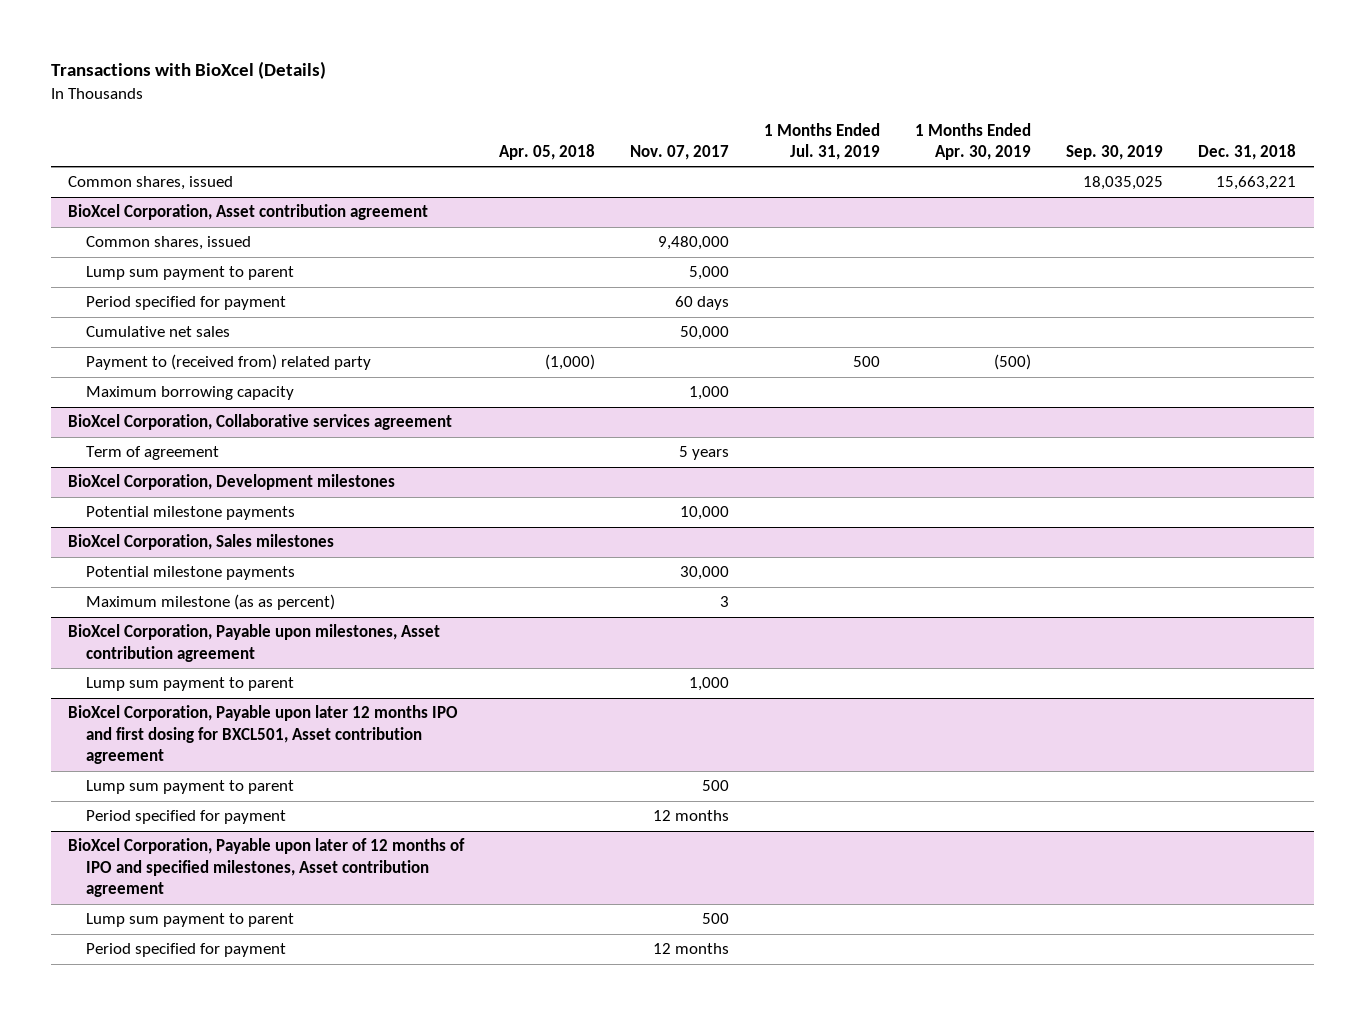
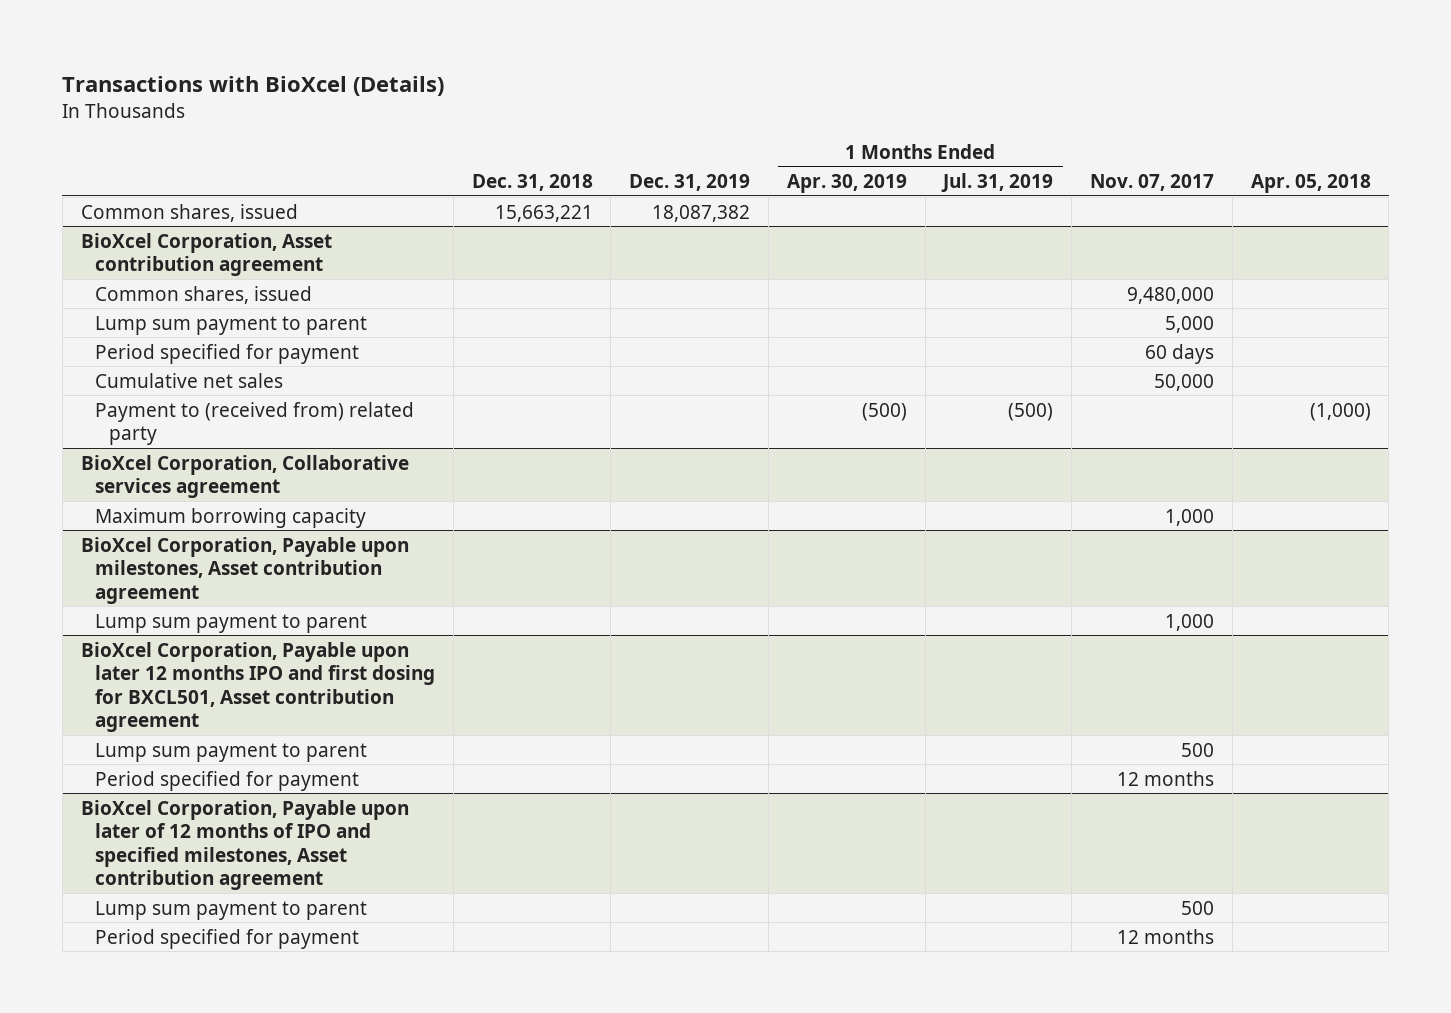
[1066,144,1164,160] Sep. 30, 2019 -> none
none -> [629,174,751,192] Dec. 31, 2019
[86,386,295,401] Maximum borrowing capacity -> none
[853,356,881,368] 500 -> [1008,402,1054,421] (500)
[86,446,220,461] Term of agreement -> none
[68,474,396,491] BioXcel Corporation, Development milestones -> none
[86,506,296,521] Potential milestone payments -> none
[68,534,335,551] BioXcel Corporation, Sales milestones -> none
[86,566,296,581] Potential milestone payments -> none
[86,594,336,611] Maximum milestone (as as percent) -> none
none -> [94,507,366,528] Maximum borrowing capacity

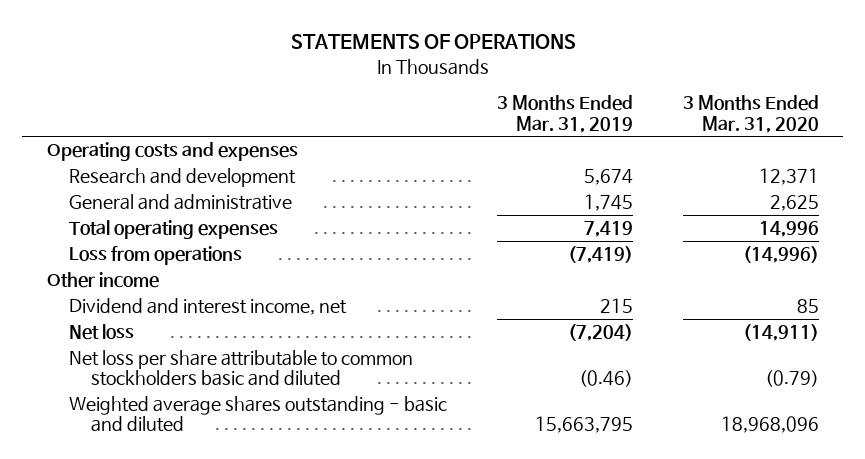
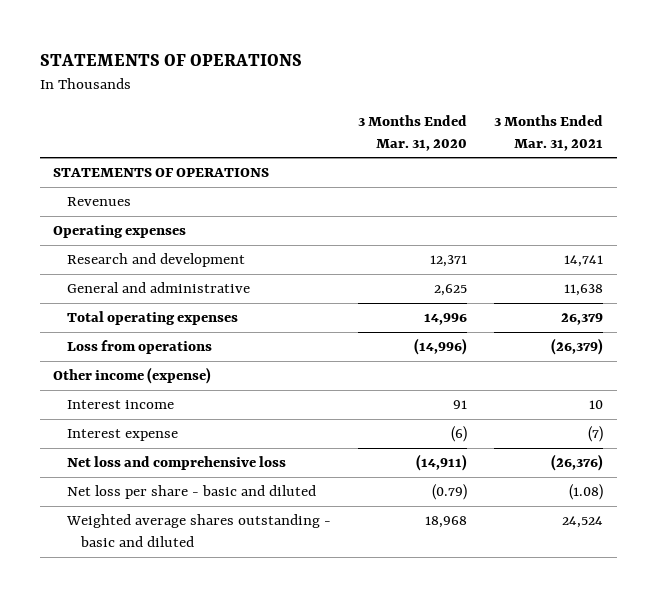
[496,95,633,133] 3 Months Ended Mar. 31, 2019 -> none
none -> [494,114,604,152] 3 Months Ended Mar. 31, 2021
none -> [53,168,270,178] STATEMENTS OF OPERATIONS
none -> [67,197,132,207] Revenues
[46,142,298,162] Operating costs and expenses -> [53,225,187,239] Operating expenses
[68,298,347,316] Dividend and interest income, net -> none
[46,272,159,289] Other income -> [53,367,212,385] Other income (expense)
none -> [67,400,175,410] Interest income
none -> [67,429,179,442] Interest expense
[68,324,134,341] Net loss -> [67,456,287,471] Net loss and comprehensive loss
[68,350,413,387] Net loss per share attributable to common stockholders basic and diluted -> [67,485,317,500] Net loss per share - basic and diluted
[720,416,819,434] 18,968,096 -> [425,516,468,529] 18,968

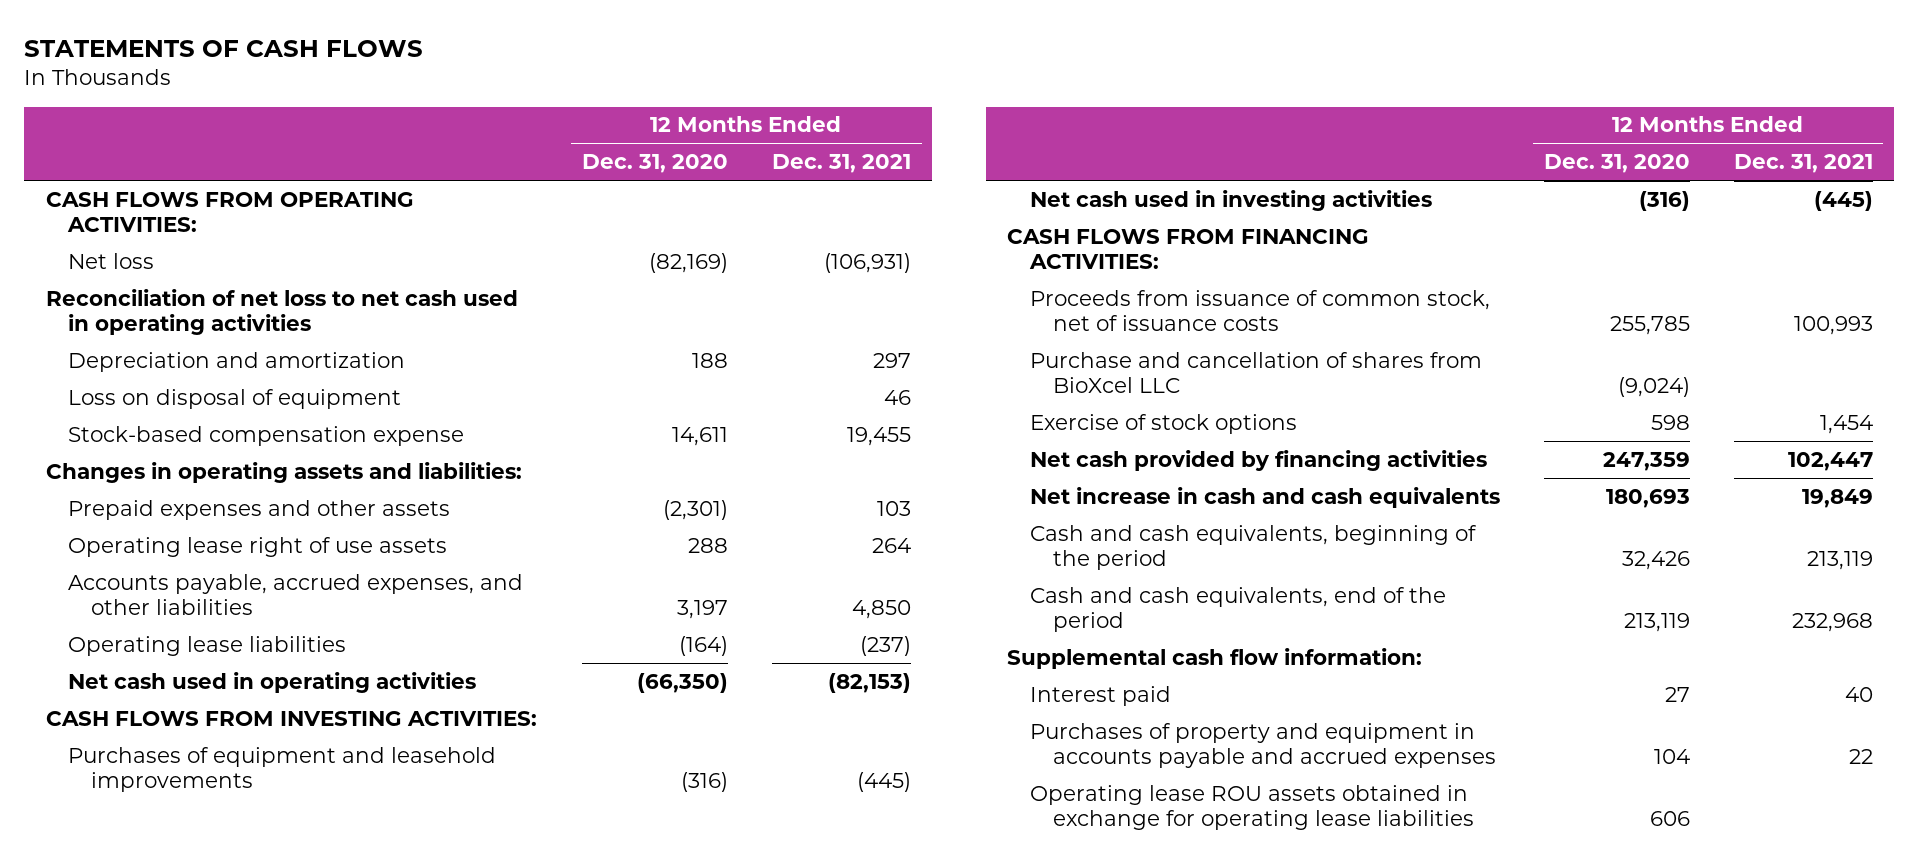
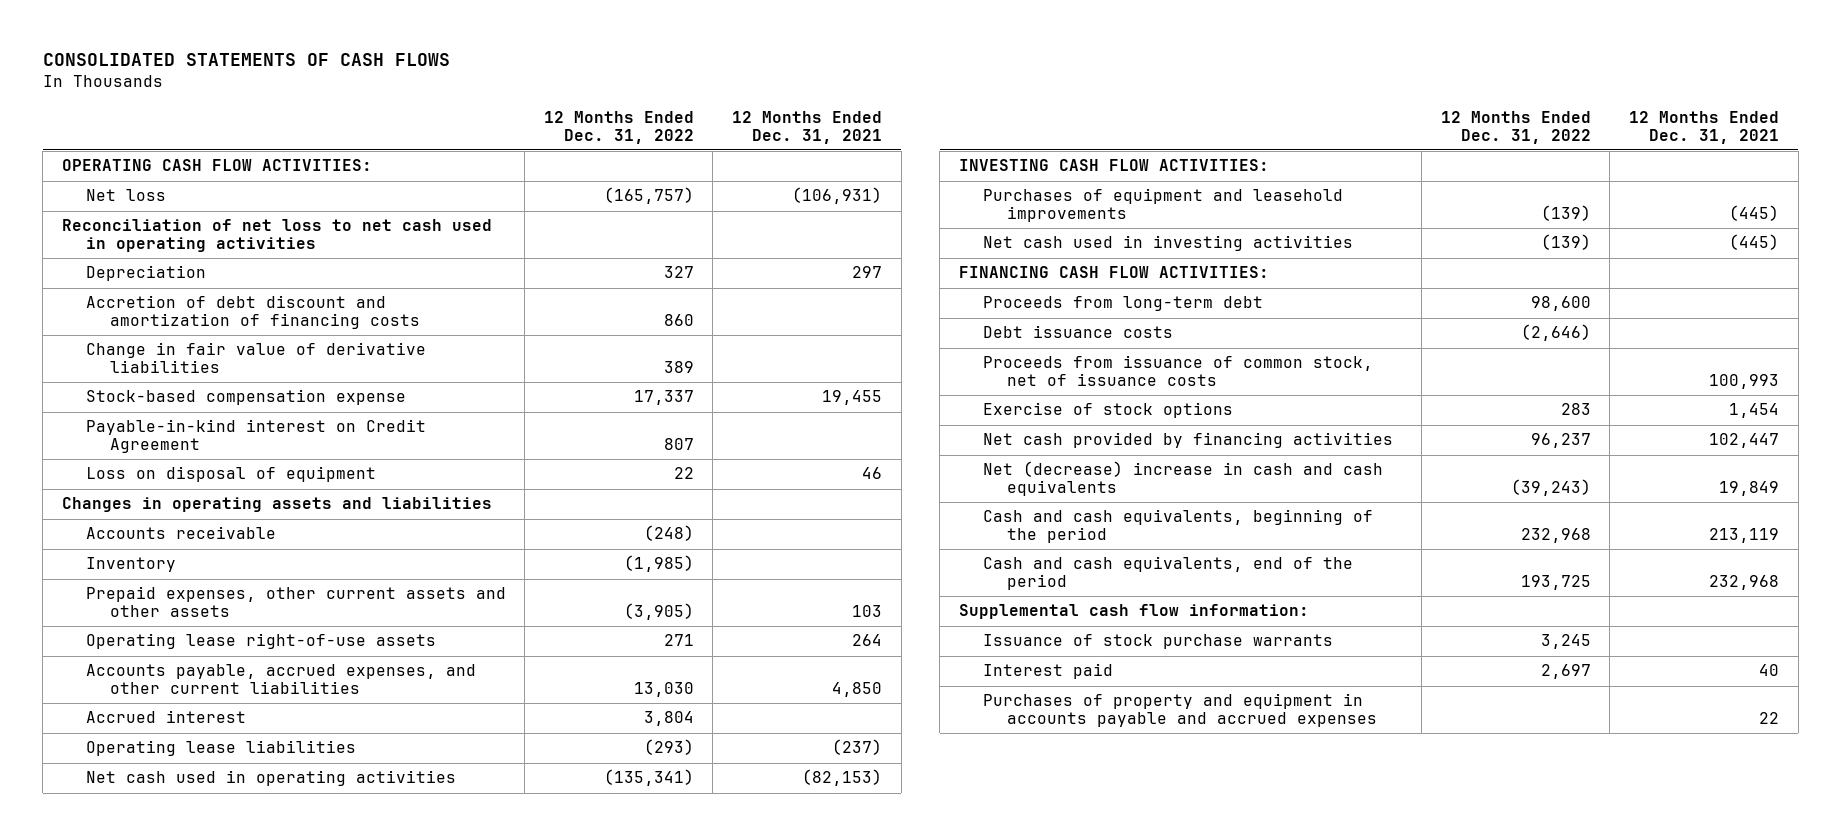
[23,39,423,57] STATEMENTS OF CASH FLOWS -> [42,53,450,67] CONSOLIDATED STATEMENTS OF CASH FLOWS
[581,154,728,174] Dec. 31, 2020 -> none
none -> [543,110,694,144] 12 Months Ended Dec. 31, 2022
[45,191,414,232] CASH FLOWS FROM OPERATING ACTIVITIES: -> [61,159,372,172] OPERATING CASH FLOW ACTIVITIES:
[68,351,406,372] Depreciation and amortization -> [85,265,206,282] Depreciation
none -> [85,295,420,330] Accretion of debt discount and amortization of financing costs
none -> [85,342,426,374] Change in fair value of derivative liabilities
none -> [85,419,426,454] Payable-in-kind interest on Credit Agreement
[68,388,402,409] Loss on disposal of equipment -> [85,466,376,483] Loss on disposal of equipment
[45,461,522,483] Changes in operating assets and liabilities: -> [61,497,492,513] Changes in operating assets and liabilities
none -> [85,526,276,540] Accounts receivable
none -> [85,557,176,573] Inventory
[68,499,451,520] Prepaid expenses and other assets -> [85,586,506,618] Prepaid expenses, other current assets and other assets
[68,536,448,557] Operating lease right of use assets -> [85,633,436,650] Operating lease right-of-use assets
[68,573,524,615] Accounts payable, accrued expenses, and other liabilities -> [85,664,476,695] Accounts payable, accrued expenses, and other current liabilities
none -> [85,710,246,724] Accrued interest
[45,710,537,726] CASH FLOWS FROM INVESTING ACTIVITIES: -> [958,159,1269,172] INVESTING CASH FLOW ACTIVITIES:
[1007,228,1370,269] CASH FLOWS FROM FINANCING ACTIVITIES: -> [958,266,1269,279] FINANCING CASH FLOW ACTIVITIES:
none -> [982,296,1263,312] Proceeds from long-term debt
none -> [982,325,1173,339] Debt issuance costs
[1030,351,1483,393] Purchase and cancellation of shares from BioXcel LLC -> none
[1030,486,1501,508] Net increase in cash and cash equivalents -> [982,461,1383,497] Net (decrease) increase in cash and cash equivalents
none -> [982,634,1333,650] Issuance of stock purchase warrants
[1030,784,1474,830] Operating lease ROU assets obtained in exchange for operating lease liabilities -> none

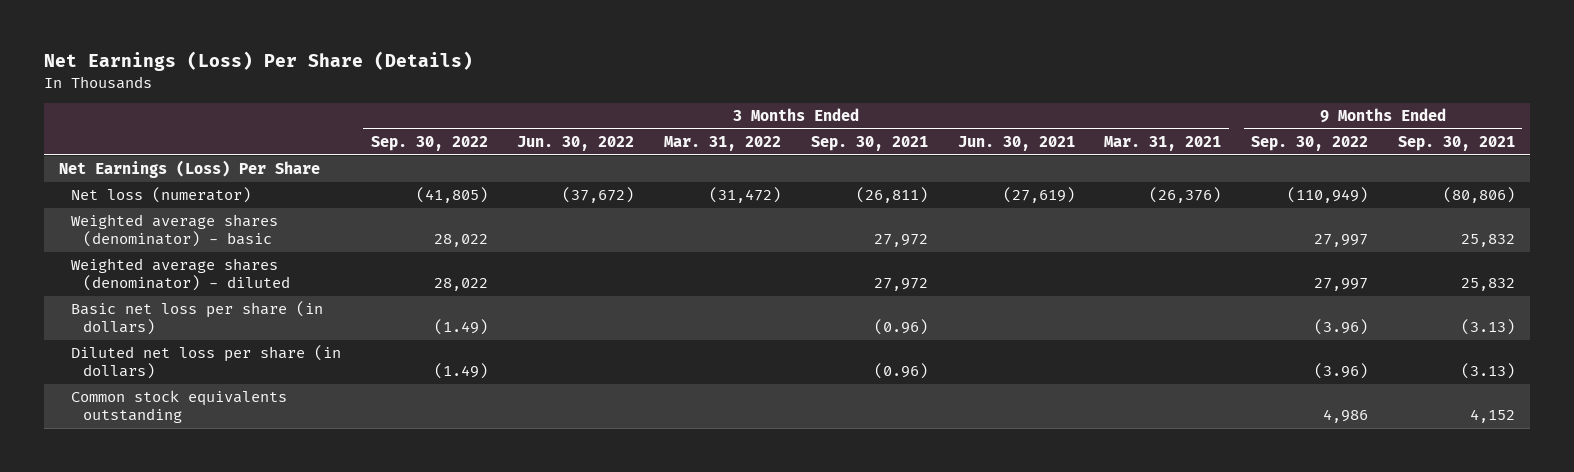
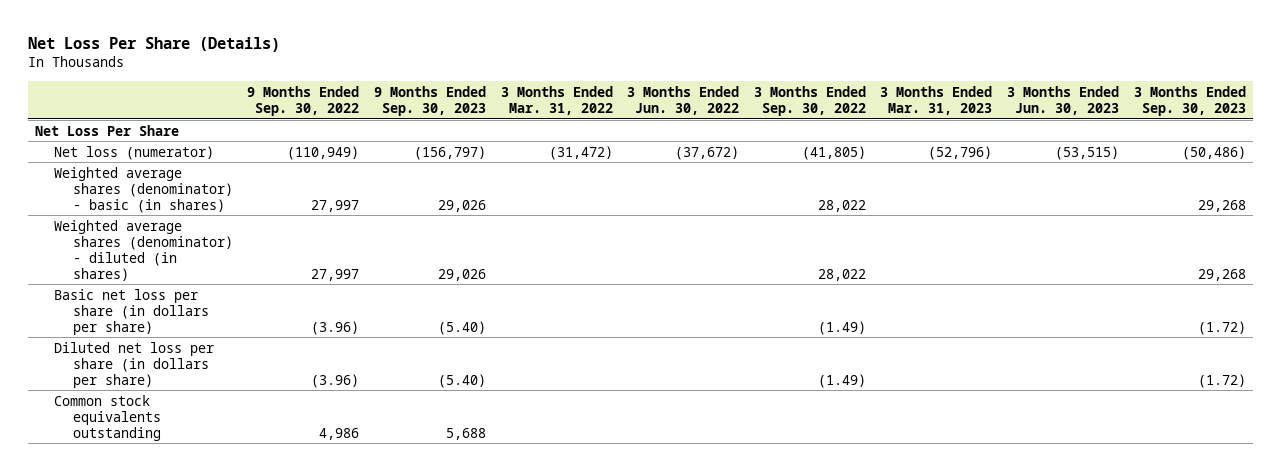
[44,51,474,72] Net Earnings (Loss) Per Share (Details) -> [27,37,280,53] Net Loss Per Share (Details)
[810,135,928,151] Sep. 30, 2021 -> none
[957,135,1075,151] Jun. 30, 2021 -> none
[1104,135,1222,151] Mar. 31, 2021 -> none
[1397,135,1515,151] Sep. 30, 2021 -> none
none -> [374,85,487,116] 9 Months Ended Sep. 30, 2023
none -> [880,85,993,115] 3 Months Ended Mar. 31, 2023
none -> [1007,85,1120,115] 3 Months Ended Jun. 30, 2023
none -> [1133,85,1246,116] 3 Months Ended Sep. 30, 2023
[58,160,320,179] Net Earnings (Loss) Per Share -> [35,124,180,136] Net Loss Per Share
[70,214,278,248] Weighted average shares (denominator) - basic -> [53,166,233,213] Weighted average shares (denominator) - basic (in shares)
[70,258,291,292] Weighted average shares (denominator) - diluted -> [53,219,233,281] Weighted average shares (denominator) - diluted (in shares)
[70,301,323,336] Basic net loss per share (in dollars) -> [53,288,209,335] Basic net loss per share (in dollars per share)
[70,345,341,380] Diluted net loss per share (in dollars) -> [53,341,214,388] Diluted net loss per share (in dollars per share)

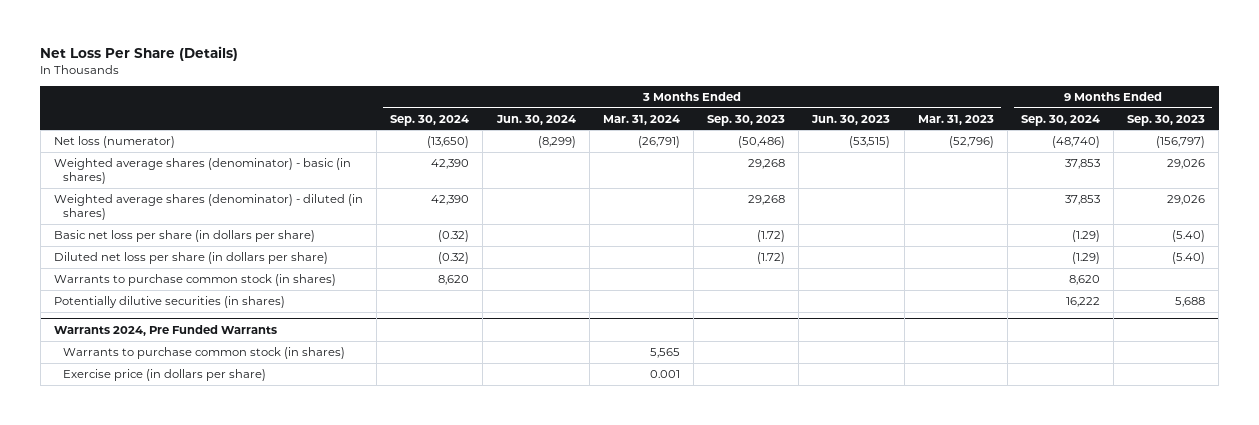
[247,85,360,116] 9 Months Ended Sep. 30, 2022 -> none
[500,85,613,115] 3 Months Ended Mar. 31, 2022 -> none
[627,85,740,115] 3 Months Ended Jun. 30, 2022 -> none
[753,85,866,116] 3 Months Ended Sep. 30, 2022 -> none
none -> [390,114,470,126] Sep. 30, 2024
none -> [495,114,576,125] Jun. 30, 2024
none -> [602,114,680,125] Mar. 31, 2024
none -> [1020,114,1100,126] Sep. 30, 2024
[35,124,180,136] Net Loss Per Share -> none
none -> [53,273,336,286] Warrants to purchase common stock (in shares)
[53,394,161,441] Common stock equivalents outstanding -> [53,295,285,308] Potentially dilutive securities (in shares)
none -> [53,324,277,336] Warrants 2024, Pre Funded Warrants
none -> [63,346,346,359] Warrants to purchase common stock (in shares)
none -> [63,368,267,381] Exercise price (in dollars per share)

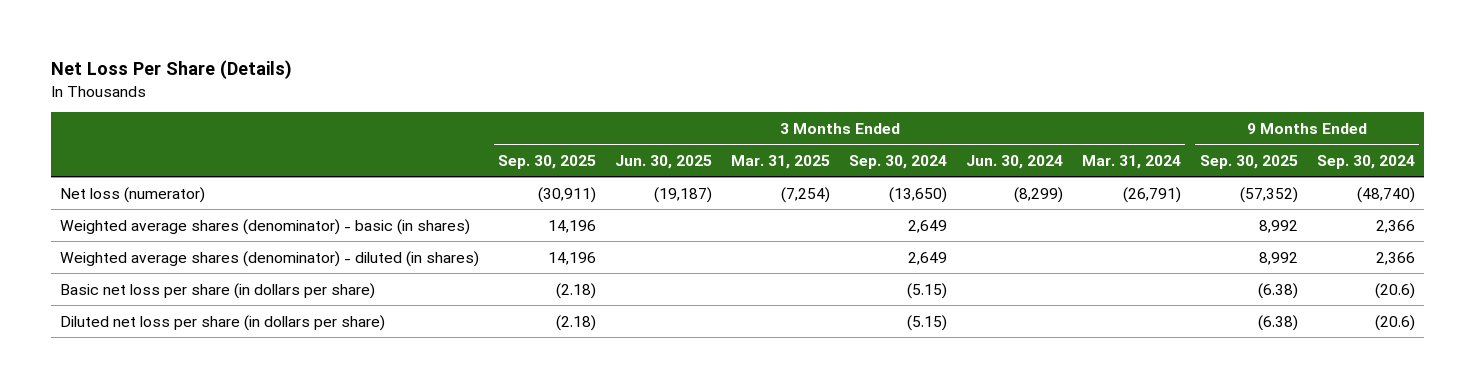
[707,114,786,126] Sep. 30, 2023 -> none
[811,114,891,125] Jun. 30, 2023 -> none
[917,114,994,125] Mar. 31, 2023 -> none
[1127,114,1206,126] Sep. 30, 2023 -> none
none -> [498,155,597,170] Sep. 30, 2025
none -> [615,155,713,170] Jun. 30, 2025
none -> [731,155,831,170] Mar. 31, 2025
none -> [1199,155,1298,170] Sep. 30, 2025
[53,273,336,286] Warrants to purchase common stock (in shares) -> none
[53,295,285,308] Potentially dilutive securities (in shares) -> none
[53,324,277,336] Warrants 2024, Pre Funded Warrants -> none
[63,346,346,359] Warrants to purchase common stock (in shares) -> none
[63,368,267,381] Exercise price (in dollars per share) -> none
[431,158,470,169] 42,390 -> [907,219,947,233] 2,649
[1064,158,1100,169] 37,853 -> [1375,219,1415,233] 2,366
[431,194,470,205] 42,390 -> [907,251,947,265] 2,649
[1064,194,1100,205] 37,853 -> [1375,251,1415,265] 2,366
[438,229,470,242] (0.32) -> [906,282,947,299] (5.15)
[1071,229,1100,242] (1.29) -> [1374,282,1415,299] (20.6)
[438,251,470,264] (0.32) -> [906,314,947,331] (5.15)
[1071,251,1100,264] (1.29) -> [1374,314,1415,331] (20.6)

